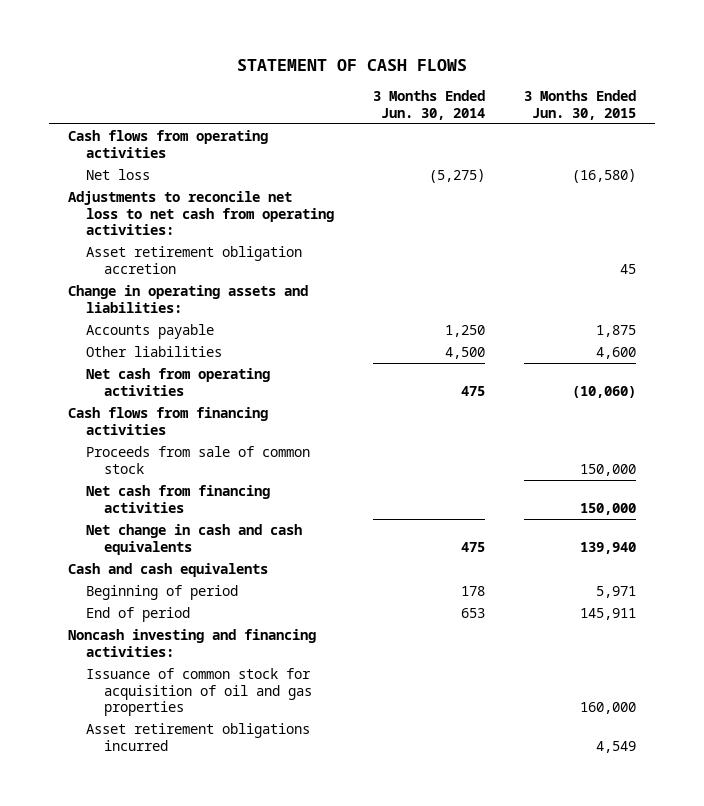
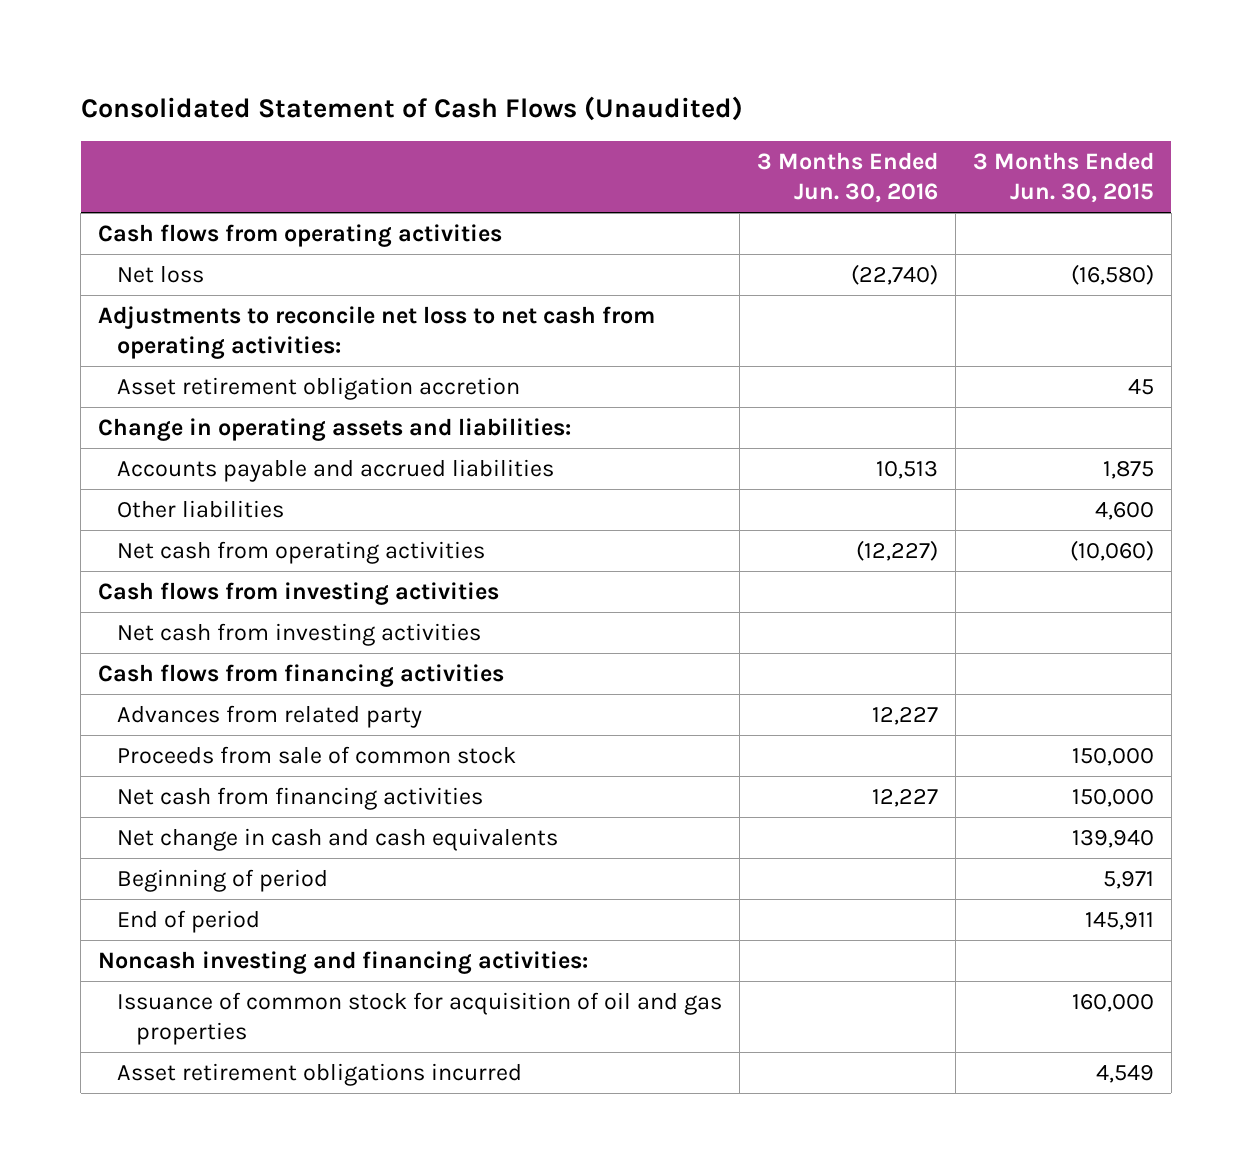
[237,58,468,71] STATEMENT OF CASH FLOWS -> [80,96,743,122] Consolidated Statement of Cash Flows (Unaudited)
[372,90,485,120] 3 Months Ended Jun. 30, 2014 -> none
none -> [756,151,938,204] 3 Months Ended Jun. 30, 2016
[86,324,215,340] Accounts payable -> [117,458,555,482] Accounts payable and accrued liabilities
none -> [98,581,500,605] Cash flows from investing activities
none -> [117,622,482,646] Net cash from investing activities
none -> [117,704,423,728] Advances from related party
[68,563,269,578] Cash and cash equivalents -> none

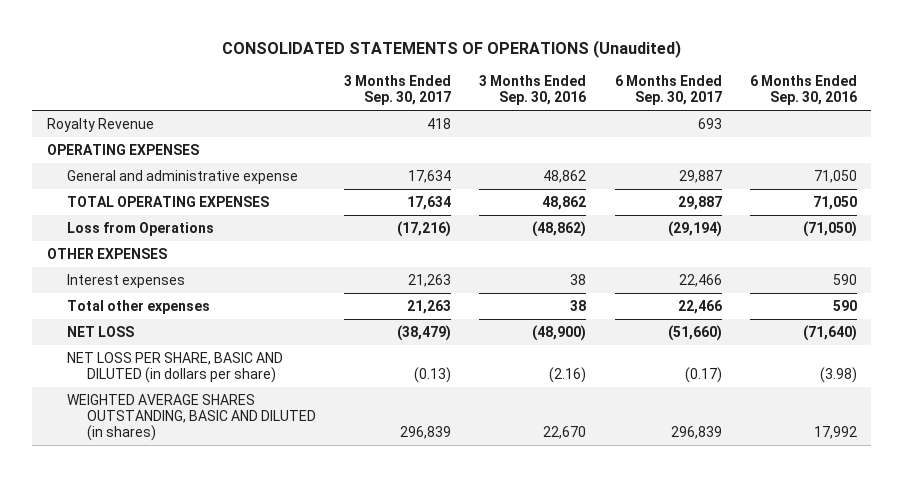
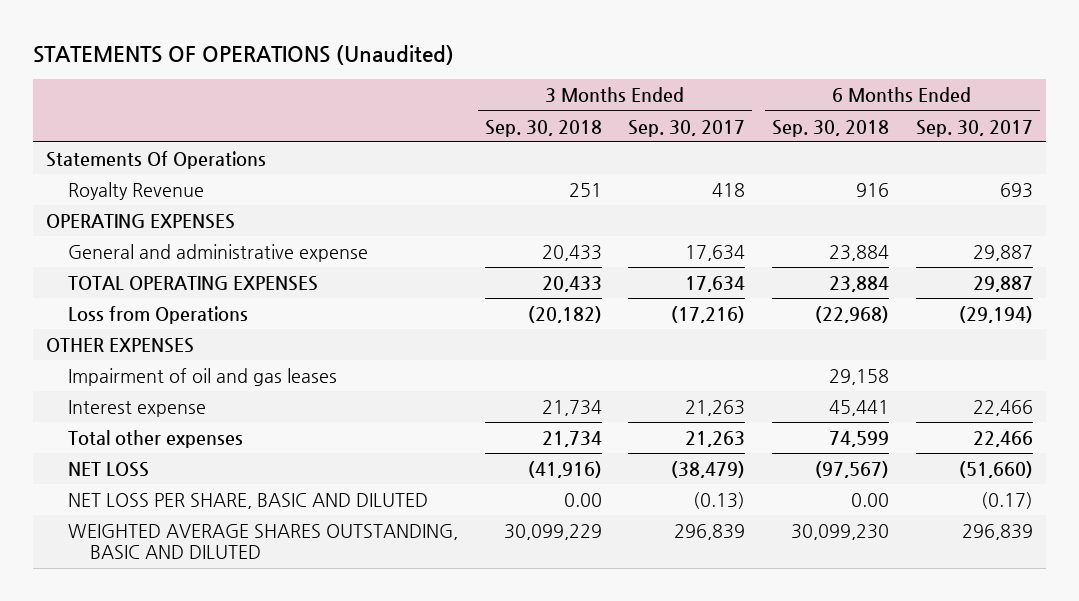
[221,40,681,59] CONSOLIDATED STATEMENTS OF OPERATIONS (Unaudited) -> [32,44,454,65] STATEMENTS OF OPERATIONS (Unaudited)
[479,75,587,106] 3 Months Ended Sep. 30, 2016 -> none
[749,75,857,106] 6 Months Ended Sep. 30, 2016 -> none
none -> [484,119,602,137] Sep. 30, 2018
none -> [772,119,890,137] Sep. 30, 2018
none -> [46,151,267,170] Statements Of Operations
none -> [67,368,337,387] Impairment of oil and gas leases
[66,274,185,289] Interest expenses -> [67,400,206,418] Interest expense
[66,352,283,384] NET LOSS PER SHARE, BASIC AND DILUTED (in dollars per share) -> [67,493,428,510] NET LOSS PER SHARE, BASIC AND DILUTED
[66,394,316,442] WEIGHTED AVERAGE SHARES OUTSTANDING, BASIC AND DILUTED (in shares) -> [67,524,458,560] WEIGHTED AVERAGE SHARES OUTSTANDING, BASIC AND DILUTED

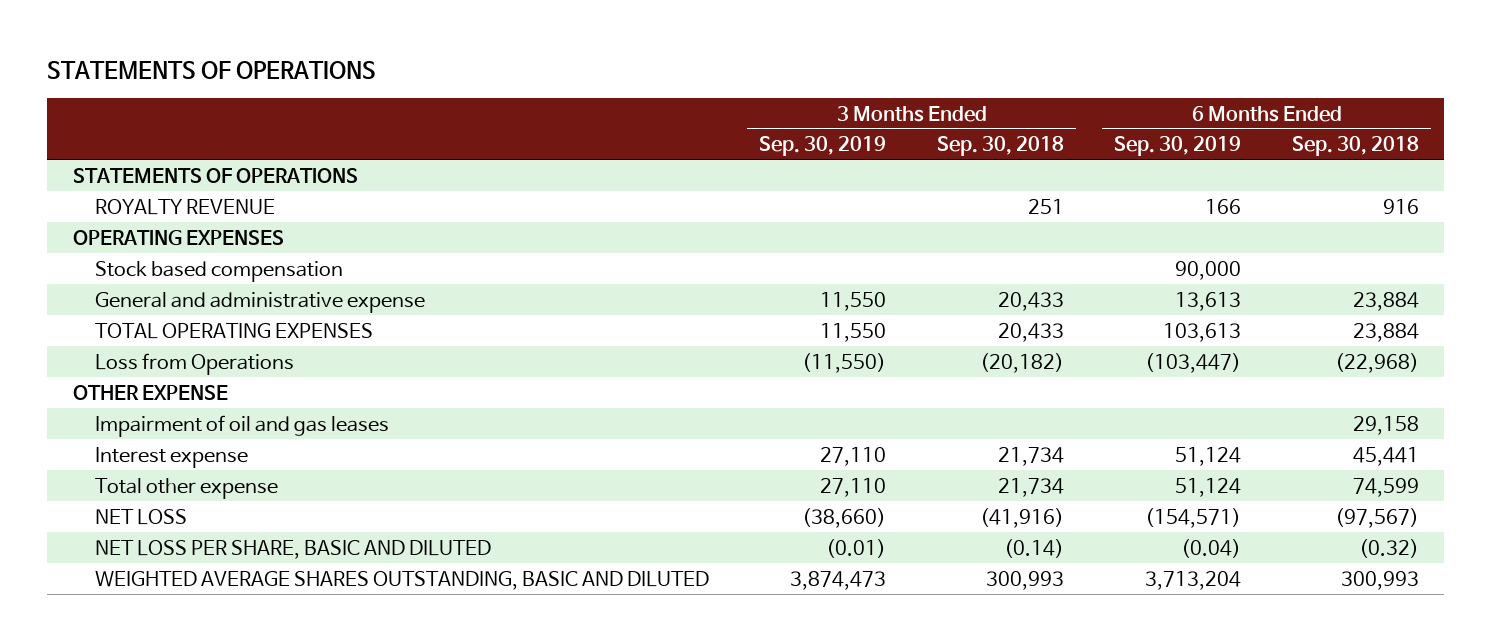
[32,44,454,65] STATEMENTS OF OPERATIONS (Unaudited) -> [47,61,377,80] STATEMENTS OF OPERATIONS
[628,119,746,137] Sep. 30, 2017 -> none
[915,119,1033,137] Sep. 30, 2017 -> none
none -> [759,136,887,157] Sep. 30, 2019
none -> [1114,136,1242,157] Sep. 30, 2019
[46,151,267,170] Statements Of Operations -> [72,167,358,183] STATEMENTS OF OPERATIONS
[67,182,204,201] Royalty Revenue -> [95,198,276,215] ROYALTY REVENUE
none -> [95,260,344,282] Stock based compensation
[46,338,195,354] OTHER EXPENSES -> none
none -> [72,384,228,400] OTHER EXPENSE
[67,430,243,449] Total other expenses -> [95,477,279,499] Total other expense
[563,493,602,508] 0.00 -> [1003,538,1064,558] (0.14)
[851,493,890,508] 0.00 -> [1358,538,1419,558] (0.32)
[503,524,602,541] 30,099,229 -> [985,570,1064,590] 300,993
[791,524,890,541] 30,099,230 -> [1340,570,1419,590] 300,993

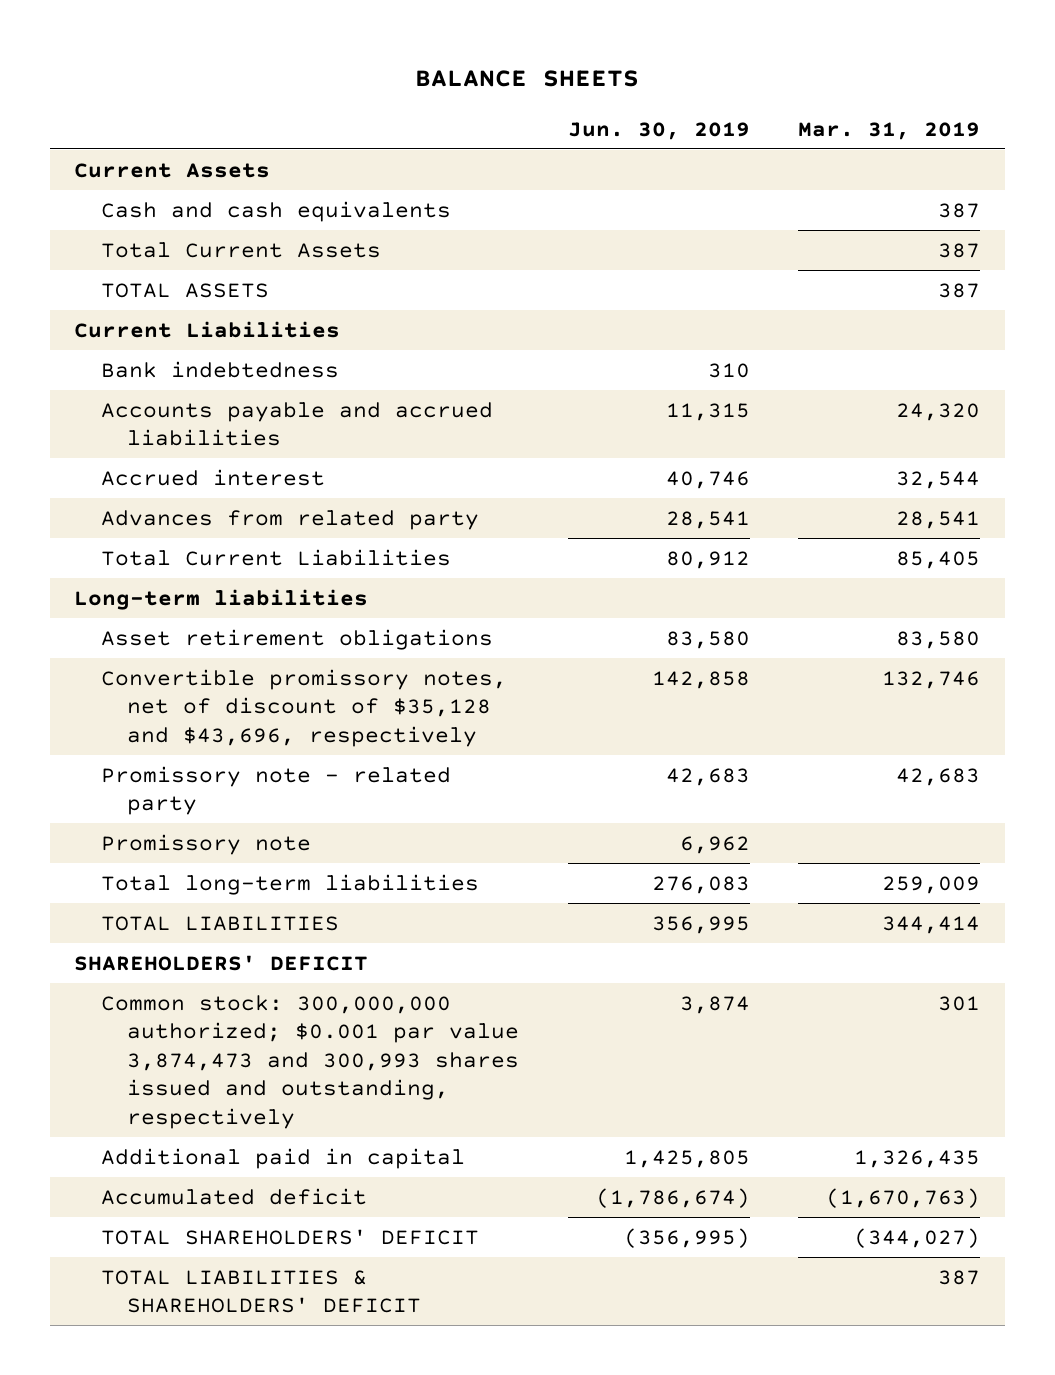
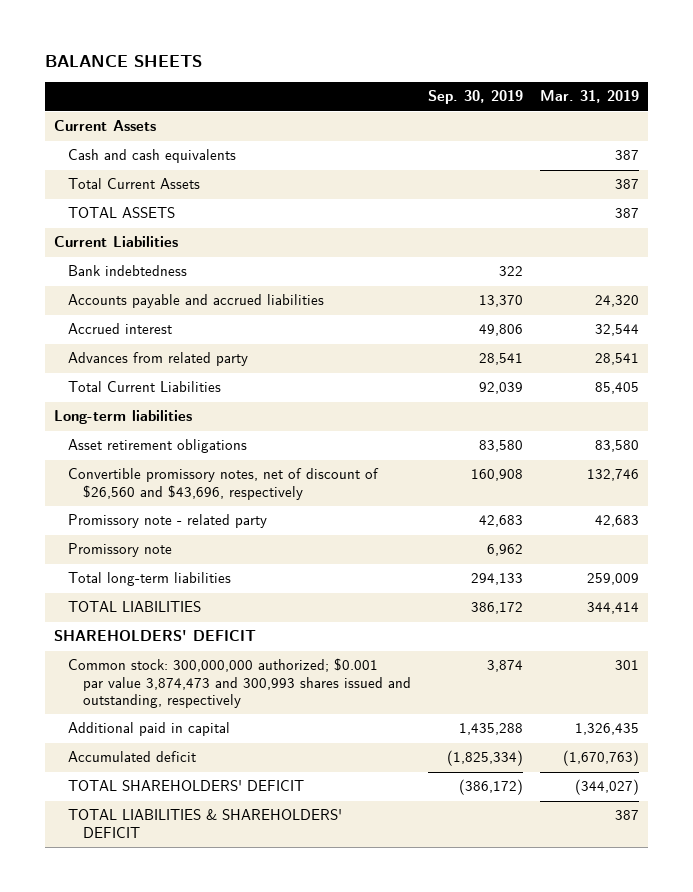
[567,121,750,140] Jun. 30, 2019 -> none
none -> [427,90,523,105] Sep. 30, 2019
[100,668,507,747] Convertible promissory notes, net of discount of $35,128 and $43,696, respectively -> [68,468,380,500] Convertible promissory notes, net of discount of $26,560 and $43,696, respectively

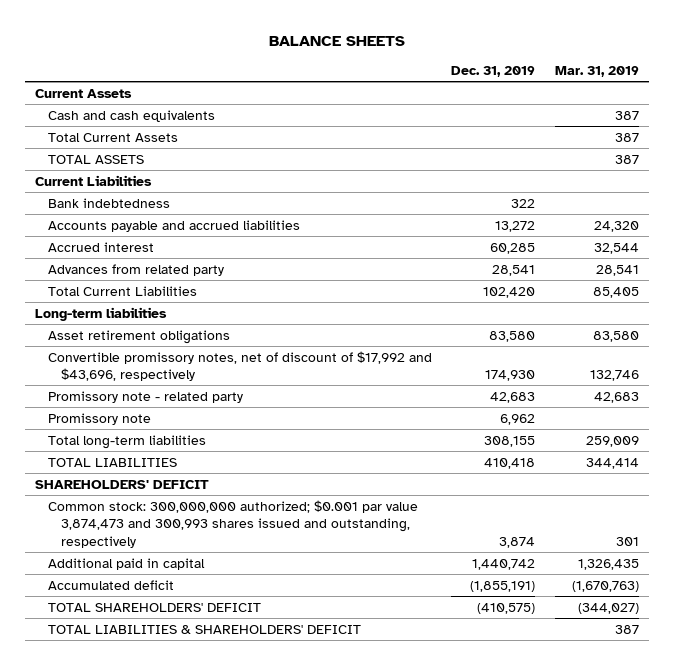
[427,90,523,105] Sep. 30, 2019 -> none
none -> [451,65,536,77] Dec. 31, 2019
[68,468,380,500] Convertible promissory notes, net of discount of $26,560 and $43,696, respectively -> [47,350,432,382] Convertible promissory notes, net of discount of $17,992 and $43,696, respectively

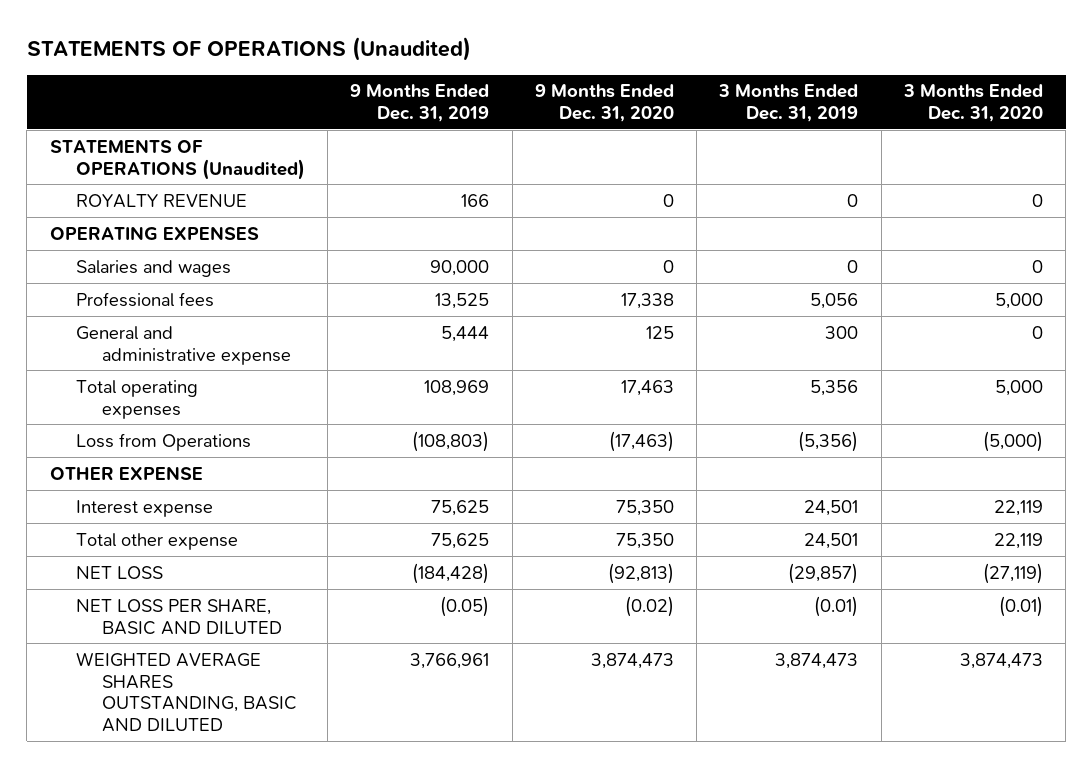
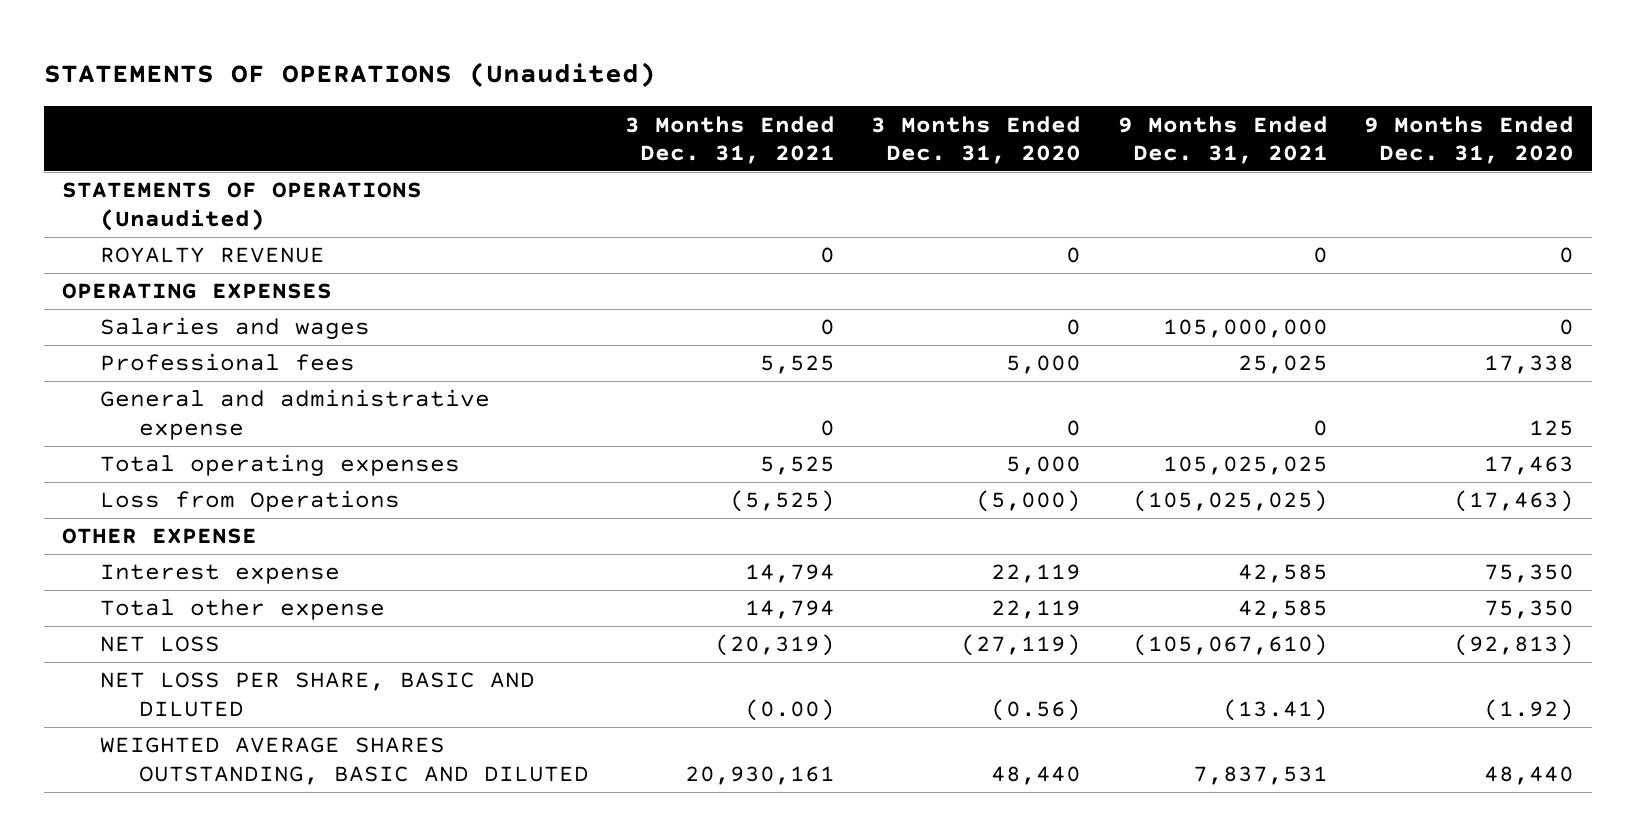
[350,84,490,123] 9 Months Ended Dec. 31, 2019 -> none
[718,84,859,123] 3 Months Ended Dec. 31, 2019 -> none
none -> [625,115,836,165] 3 Months Ended Dec. 31, 2021
none -> [1117,115,1328,165] 9 Months Ended Dec. 31, 2021
[624,595,674,617] (0.02) -> [1483,698,1574,721] (1.92)
[998,595,1043,617] (0.01) -> [991,698,1082,721] (0.56)
[590,652,674,669] 3,874,473 -> [1483,765,1574,785] 48,440
[959,652,1043,669] 3,874,473 -> [991,765,1082,785] 48,440

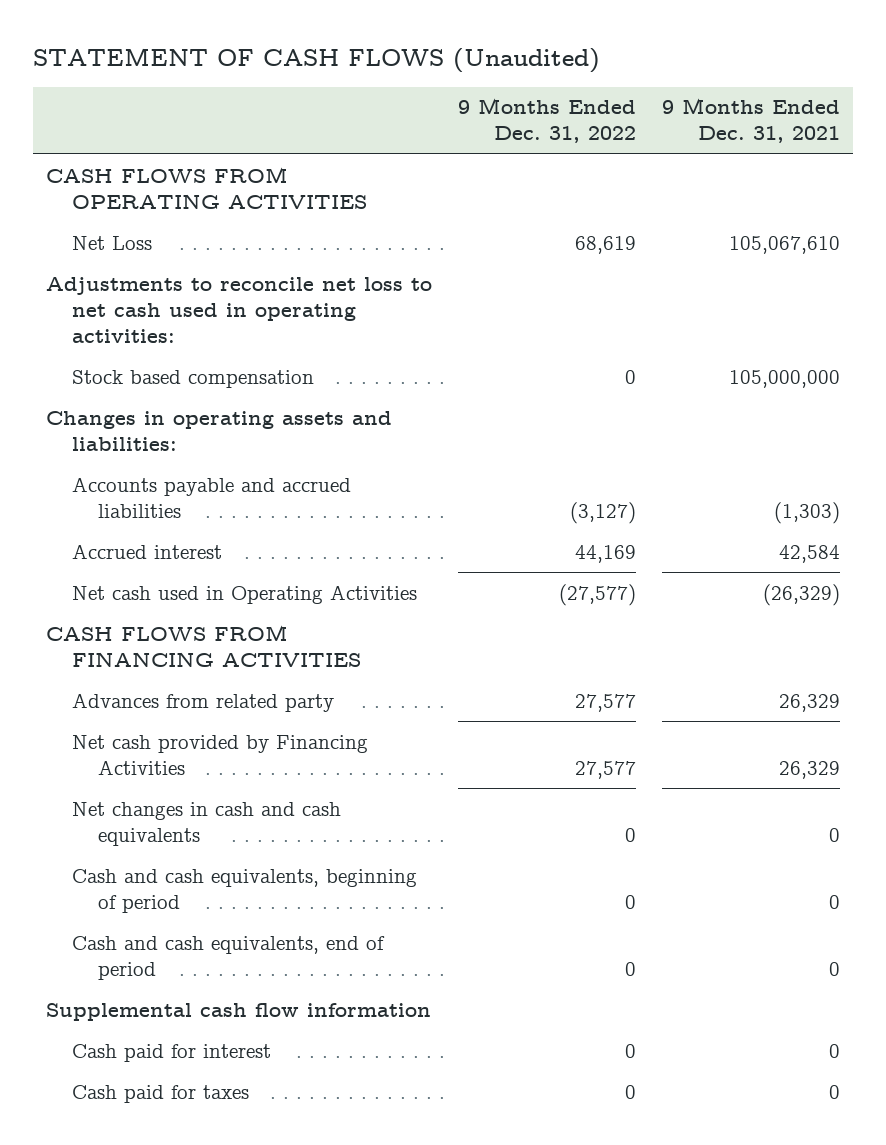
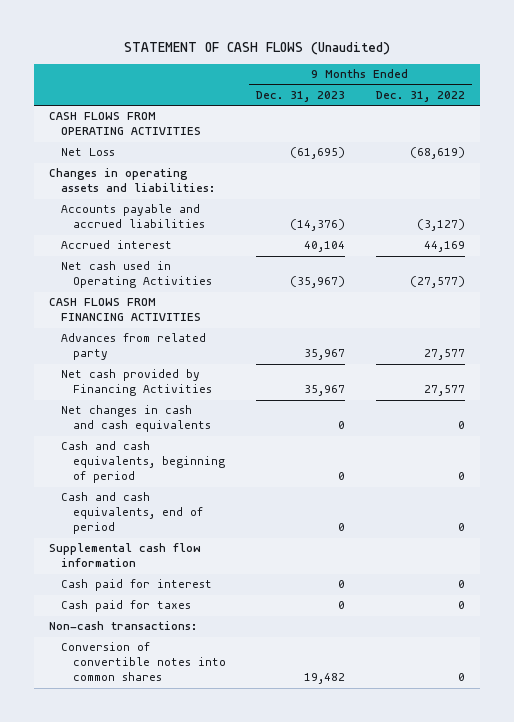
[661,98,840,144] 9 Months Ended Dec. 31, 2021 -> none
none -> [256,91,346,103] Dec. 31, 2023
[46,276,433,343] Adjustments to reconcile net loss to net cash used in operating activities: -> none
[72,369,315,388] Stock based compensation -> none
[575,235,637,254] 68,619 -> [409,147,465,160] (68,619)
none -> [48,621,197,631] Non-cash transactions:
none -> [60,642,226,682] Conversion of convertible notes into common shares

